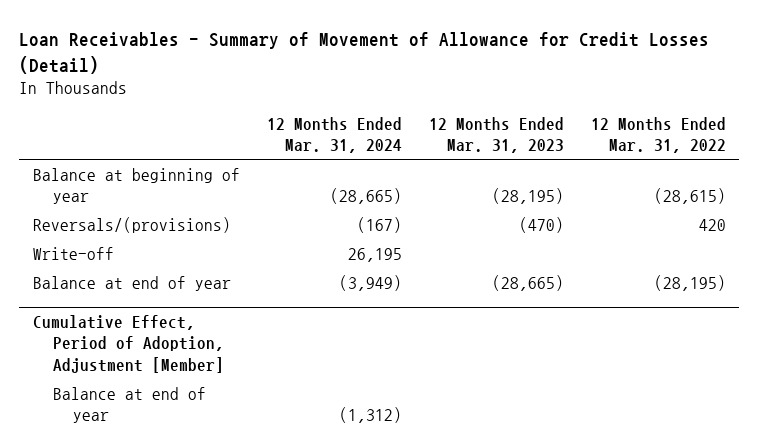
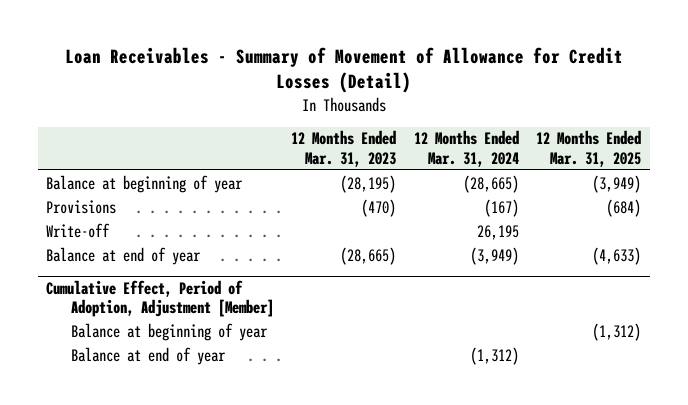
[590,117,726,154] 12 Months Ended Mar. 31, 2022 -> none
none -> [536,130,642,167] 12 Months Ended Mar. 31, 2025
[32,216,231,233] Reversals/(provisions) -> [46,199,117,214] Provisions
none -> [70,322,268,341] Balance at beginning of year

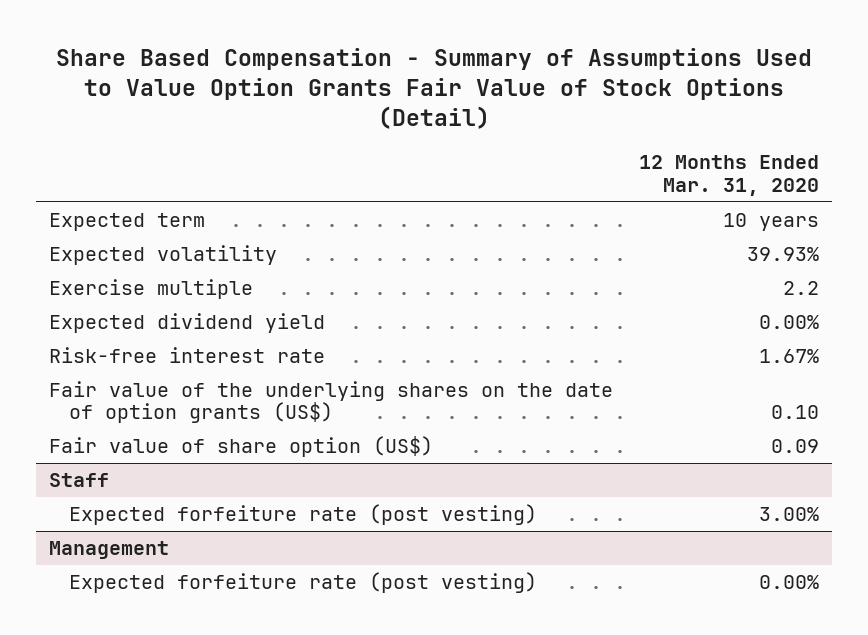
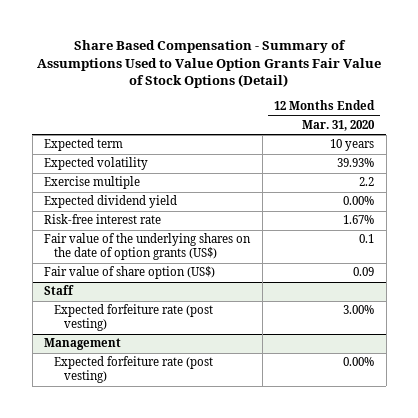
[770,405,819,420] 0.10 -> [359,234,375,244] 0.1

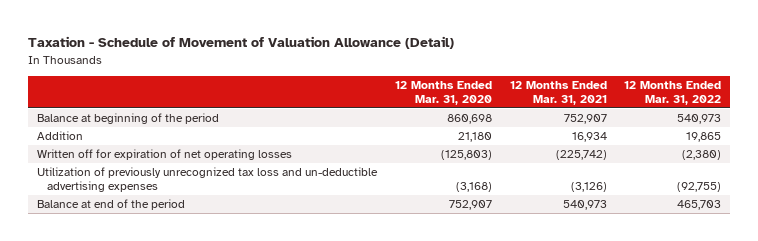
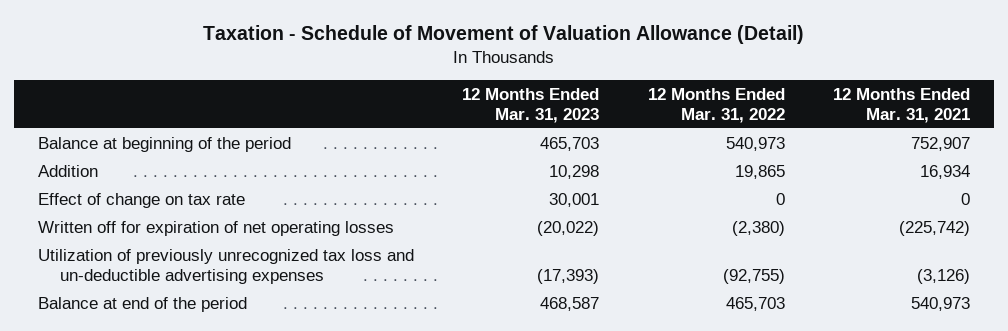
[394,80,492,106] 12 Months Ended Mar. 31, 2020 -> none
none -> [462,87,600,123] 12 Months Ended Mar. 31, 2023
none -> [38,192,246,208] Effect of change on tax rate

